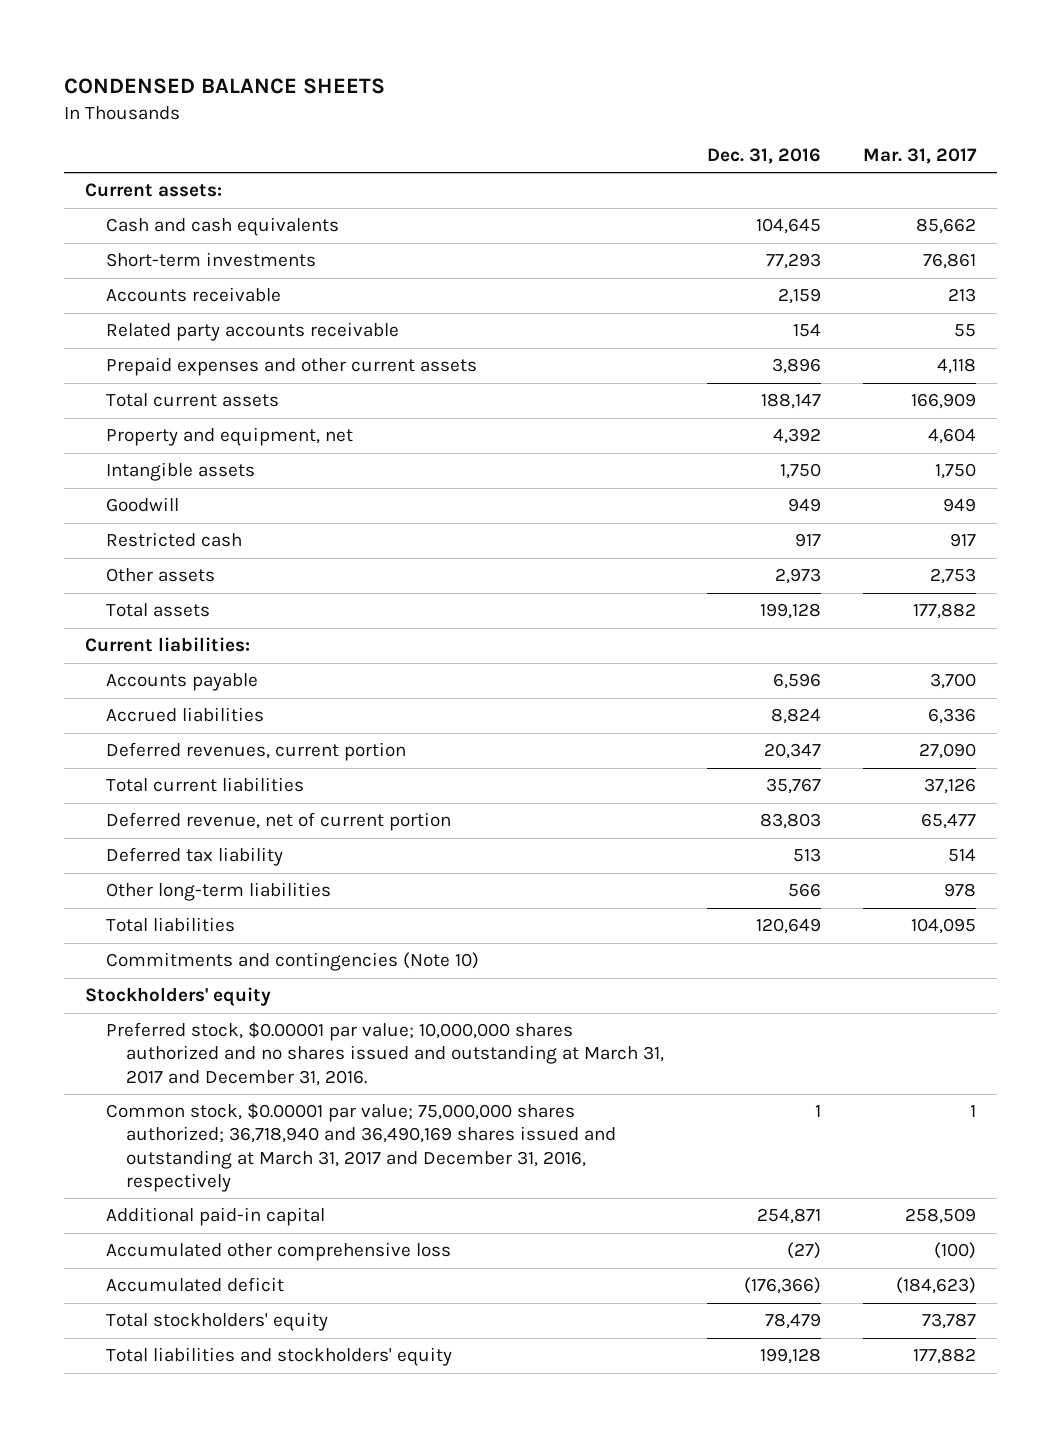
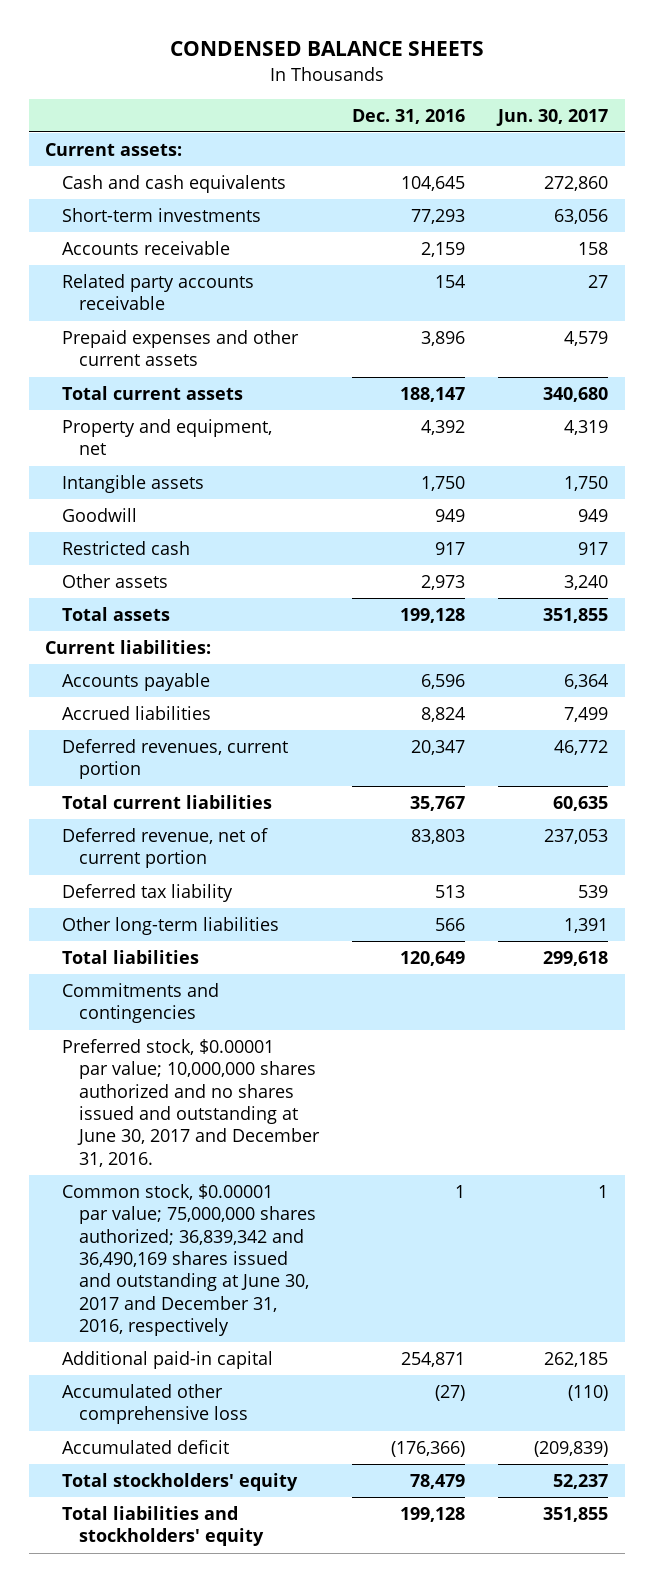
[863,147,978,164] Mar. 31, 2017 -> none
none -> [496,108,609,126] Jun. 30, 2017
[84,987,271,1007] Stockholders' equity -> none
[105,952,479,972] Commitments and contingencies (Note 10) -> [61,982,219,1024] Commitments and contingencies
[105,1022,665,1086] Preferred stock, $0.00001 par value; 10,000,000 shares authorized and no shares issued and outstanding at March 31, 2017 and December 31, 2016. -> [61,1038,320,1167] Preferred stock, $0.00001 par value; 10,000,000 shares authorized and no shares issued and outstanding at June 30, 2017 and December 31, 2016.
[105,1103,617,1192] Common stock, $0.00001 par value; 75,000,000 shares authorized; 36,718,940 and 36,490,169 shares issued and outstanding at March 31, 2017 and December 31, 2016, respectively -> [61,1183,316,1336] Common stock, $0.00001 par value; 75,000,000 shares authorized; 36,839,342 and 36,490,169 shares issued and outstanding at June 30, 2017 and December 31, 2016, respectively

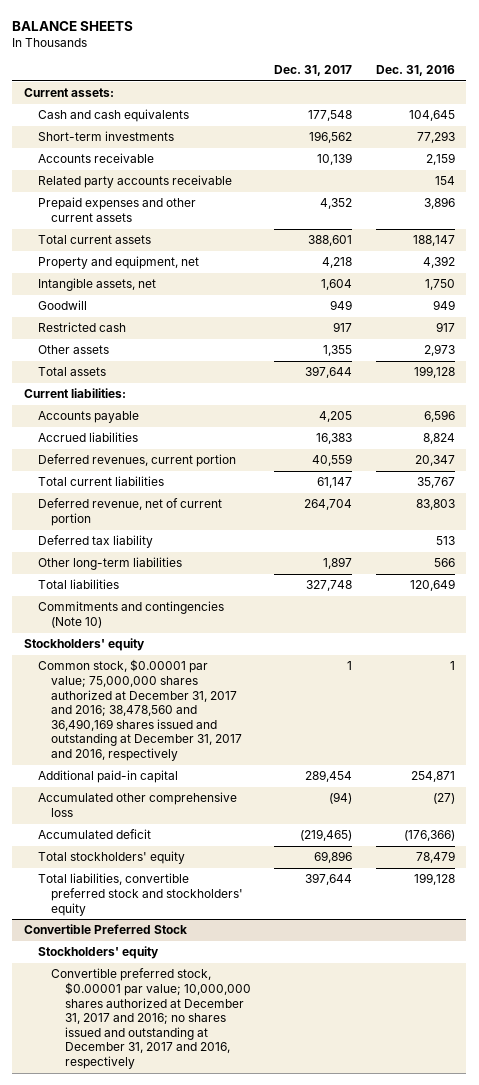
[169,41,484,57] CONDENSED BALANCE SHEETS -> [12,20,134,31] BALANCE SHEETS
[496,108,609,126] Jun. 30, 2017 -> none
none -> [274,65,353,77] Dec. 31, 2017
[61,474,204,493] Intangible assets -> [37,278,156,292] Intangible assets, net
[61,1038,320,1167] Preferred stock, $0.00001 par value; 10,000,000 shares authorized and no shares issued and outstanding at June 30, 2017 and December 31, 2016. -> none
[61,982,219,1024] Commitments and contingencies -> [37,601,224,628] Commitments and contingencies (Note 10)
none -> [23,638,145,652] Stockholders' equity
[61,1183,316,1336] Common stock, $0.00001 par value; 75,000,000 shares authorized; 36,839,342 and 36,490,169 shares issued and outstanding at June 30, 2017 and December 31, 2016, respectively -> [37,659,243,762] Common stock, $0.00001 par value; 75,000,000 shares authorized at December 31, 2017 and 2016; 38,478,560 and 36,490,169 shares issued and outstanding at December 31, 2017 and 2016, respectively
[61,1505,264,1547] Total liabilities and stockholders' equity -> [37,873,244,916] Total liabilities, convertible preferred stock and stockholders' equity
none -> [23,924,187,935] Convertible Preferred Stock
none -> [37,946,159,960] Stockholders' equity
none -> [51,968,252,1070] Convertible preferred stock, $0.00001 par value; 10,000,000 shares authorized at December 31, 2017 and 2016; no shares issued and outstanding at December 31, 2017 and 2016, respectively

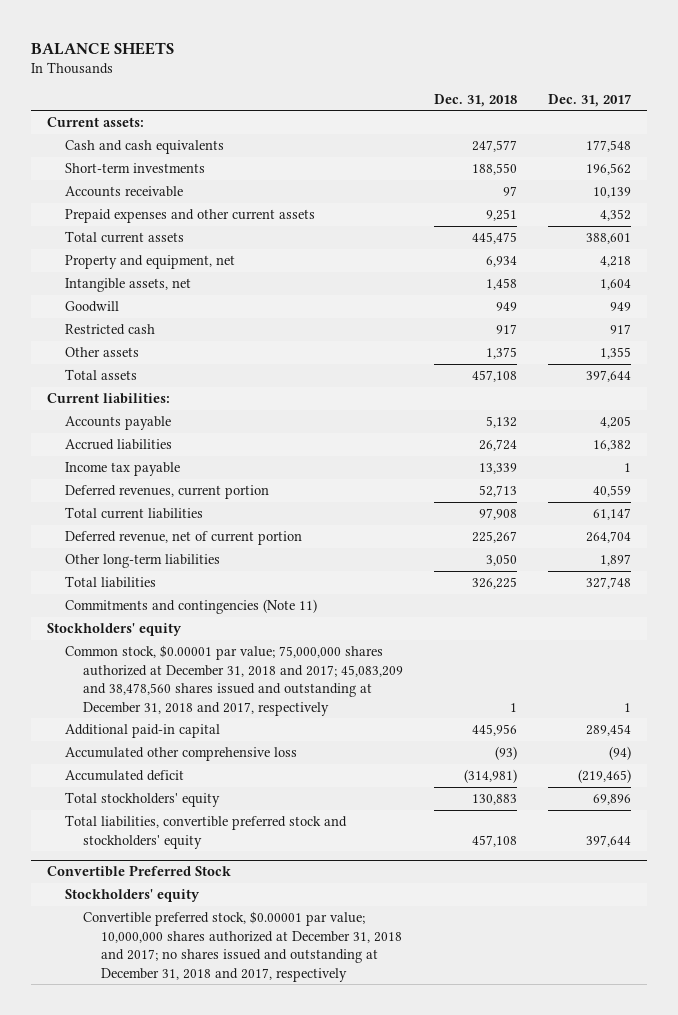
[375,65,455,77] Dec. 31, 2016 -> none
none -> [434,93,518,107] Dec. 31, 2018
[37,175,232,189] Related party accounts receivable -> none
[316,433,353,445] 16,383 -> [593,440,632,452] 16,382
none -> [64,462,180,477] Income tax payable
[37,535,153,549] Deferred tax liability -> none
[37,601,224,628] Commitments and contingencies (Note 10) -> [64,599,317,615] Commitments and contingencies (Note 11)
[37,659,243,762] Common stock, $0.00001 par value; 75,000,000 shares authorized at December 31, 2017 and 2016; 38,478,560 and 36,490,169 shares issued and outstanding at December 31, 2017 and 2016, respectively -> [64,645,404,716] Common stock, $0.00001 par value; 75,000,000 shares authorized at December 31, 2018 and 2017; 45,083,209 and 38,478,560 shares issued and outstanding at December 31, 2018 and 2017, respectively
[51,968,252,1070] Convertible preferred stock, $0.00001 par value; 10,000,000 shares authorized at December 31, 2017 and 2016; no shares issued and outstanding at December 31, 2017 and 2016, respectively -> [83,911,403,982] Convertible preferred stock, $0.00001 par value; 10,000,000 shares authorized at December 31, 2018 and 2017; no shares issued and outstanding at December 31, 2018 and 2017, respectively

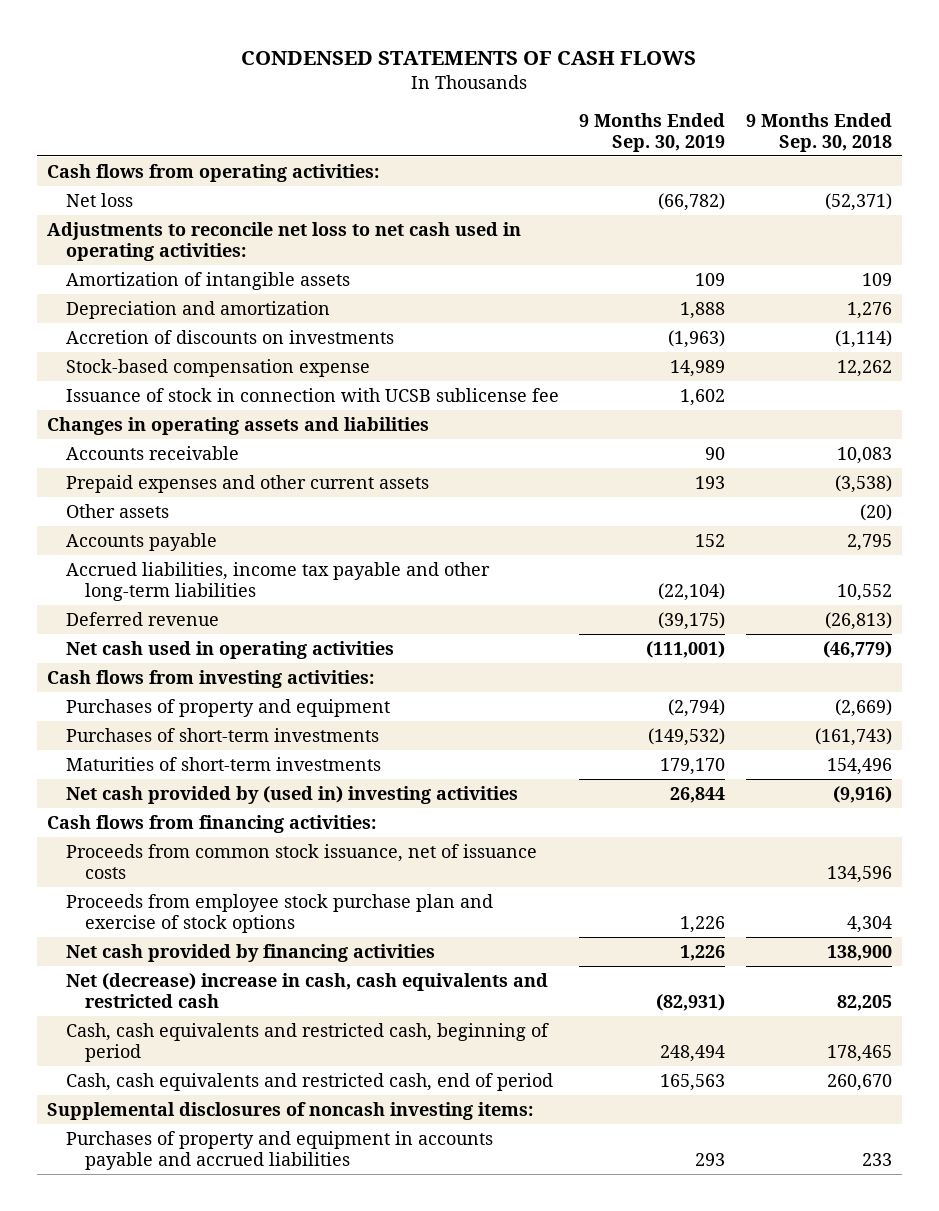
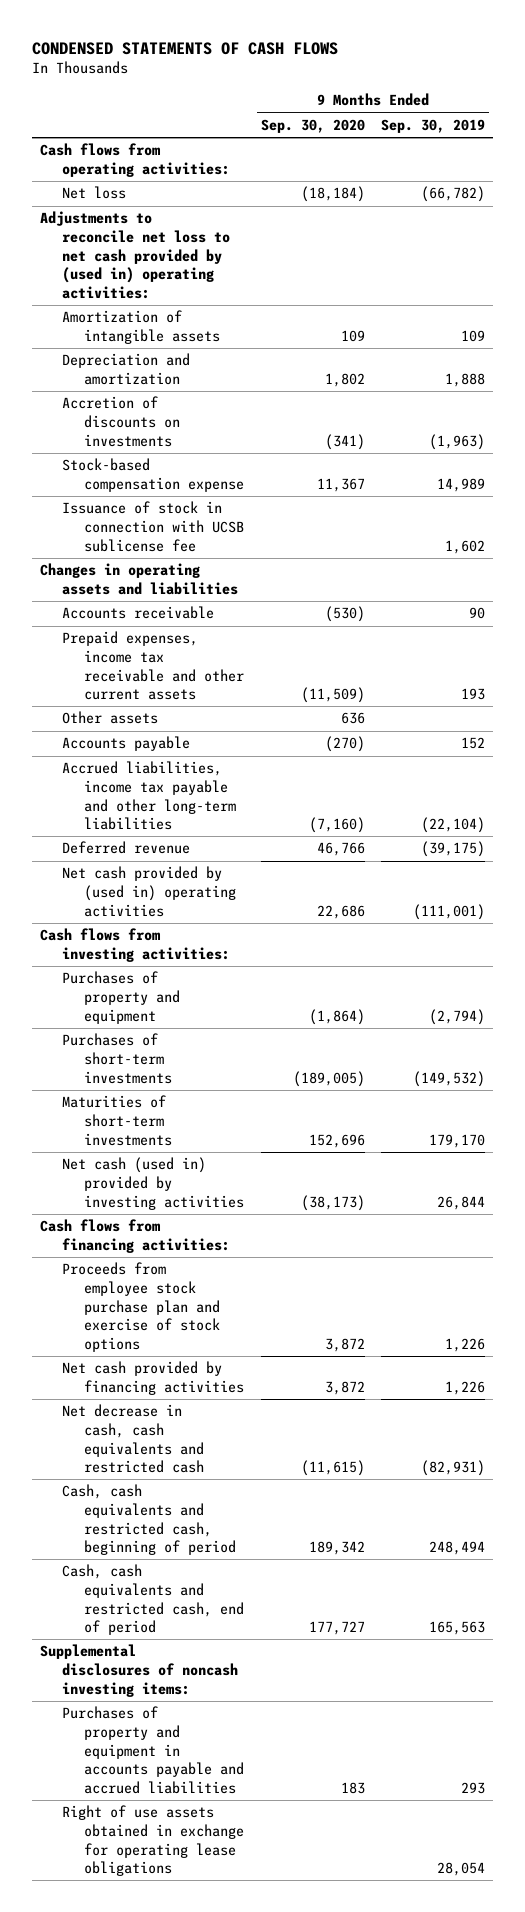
[745,112,892,153] 9 Months Ended Sep. 30, 2018 -> none
none -> [260,118,365,133] Sep. 30, 2020
[47,221,522,261] Adjustments to reconcile net loss to net cash used in operating activities: -> [39,211,231,299] Adjustments to reconcile net loss to net cash provided by (used in) operating activities:
[66,474,430,493] Prepaid expenses and other current assets -> [62,631,245,701] Prepaid expenses, income tax receivable and other current assets
[66,640,395,659] Net cash used in operating activities -> [62,866,237,917] Net cash provided by (used in) operating activities
[66,785,519,804] Net cash provided by (used in) investing activities -> [62,1157,245,1210] Net cash (used in) provided by investing activities
[66,843,538,879] Proceeds from common stock issuance, net of issuance costs -> none
[66,972,549,1008] Net (decrease) increase in cash, cash equivalents and restricted cash -> [62,1404,205,1474] Net decrease in cash, cash equivalents and restricted cash
none -> [62,1805,245,1877] Right of use assets obtained in exchange for operating lease obligations

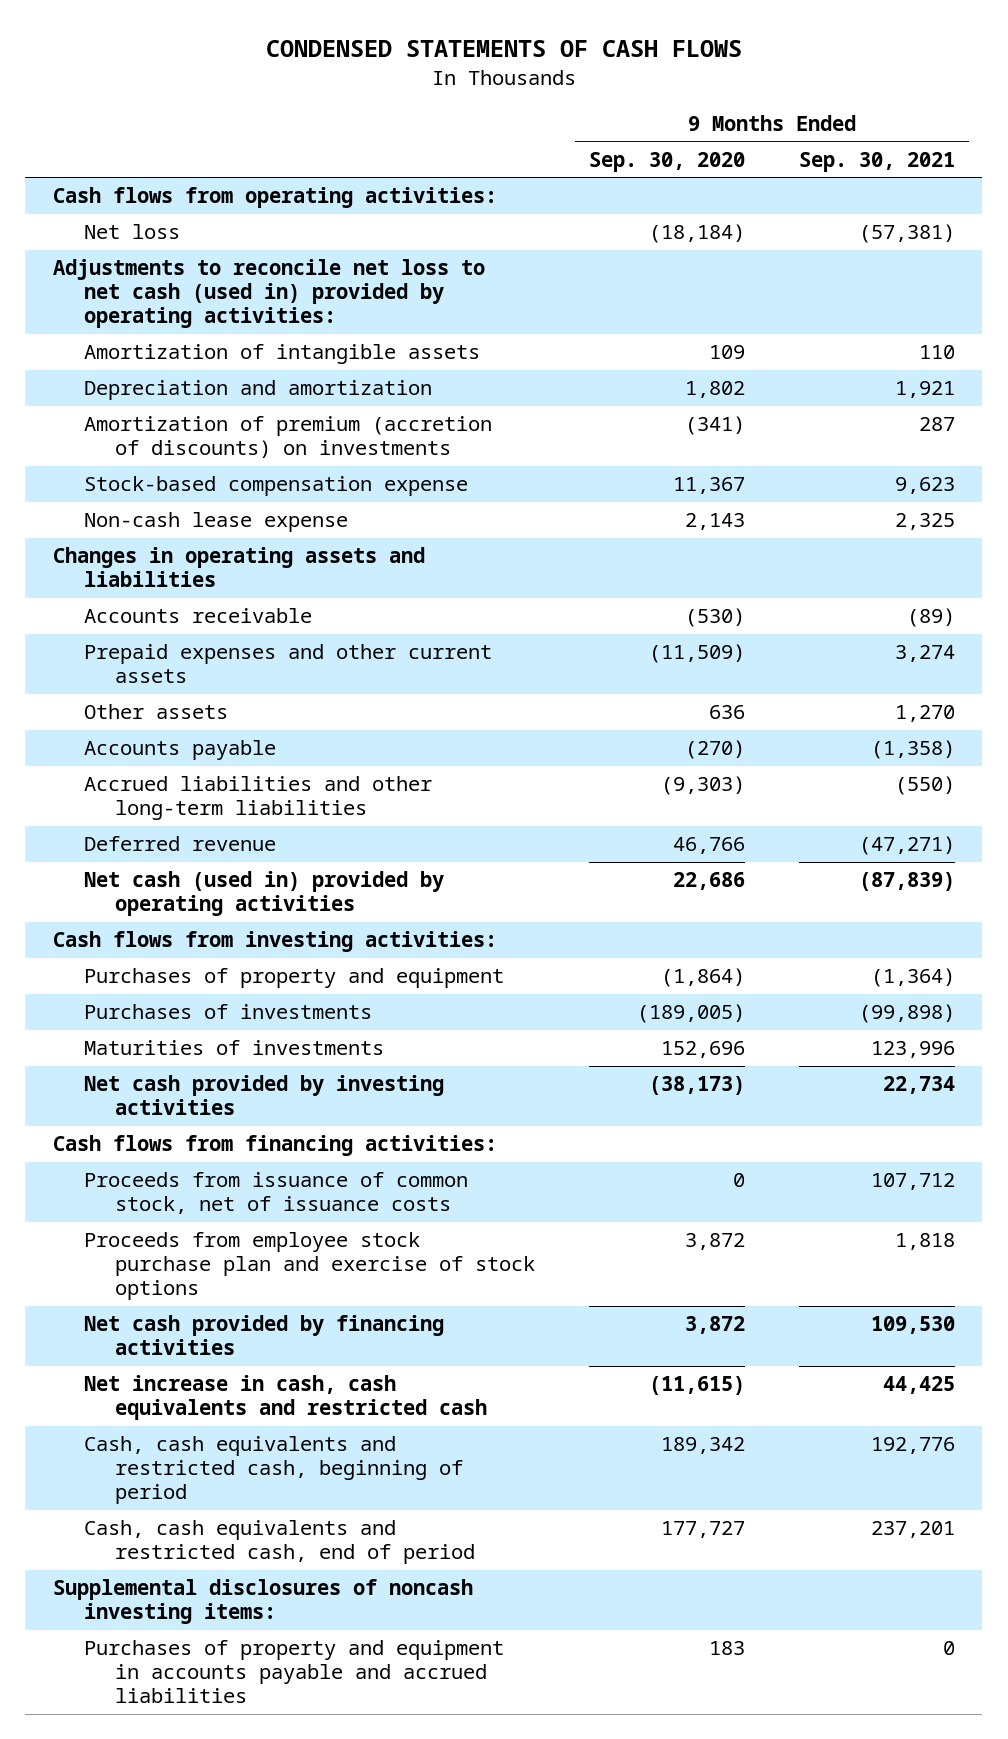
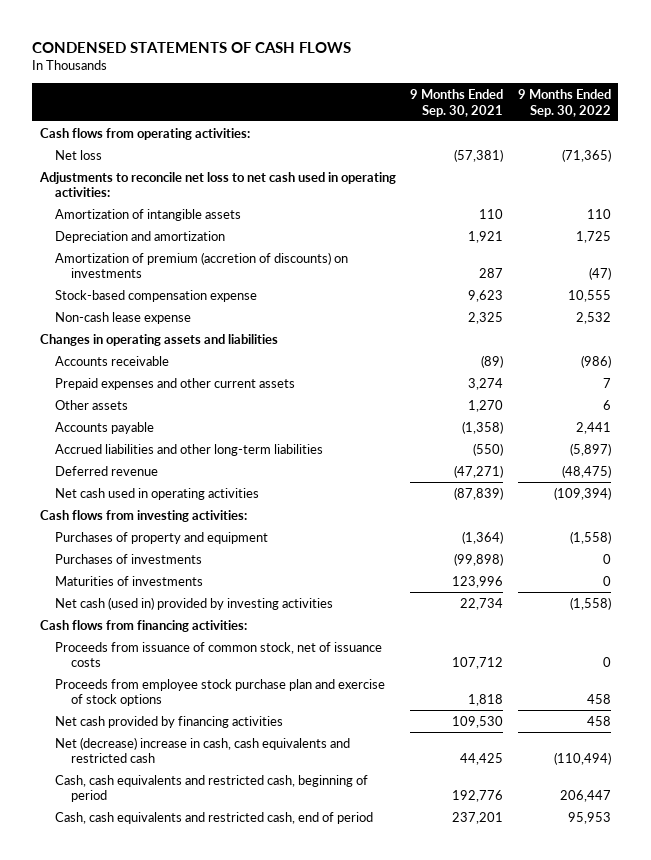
[588,151,745,172] Sep. 30, 2020 -> none
none -> [518,89,612,117] 9 Months Ended Sep. 30, 2022
[52,259,485,328] Adjustments to reconcile net loss to net cash (used in) provided by operating activities: -> [38,171,396,198] Adjustments to reconcile net loss to net cash used in operating activities:
[83,871,444,917] Net cash (used in) provided by operating activities -> [55,487,260,500] Net cash used in operating activities
[83,1075,444,1116] Net cash provided by investing activities -> [55,596,334,610] Net cash (used in) provided by investing activities
[83,1375,487,1421] Net increase in cash, cash equivalents and restricted cash -> [55,736,351,764] Net (decrease) increase in cash, cash equivalents and restricted cash
[52,1579,473,1625] Supplemental disclosures of noncash investing items: -> none
[83,1640,504,1703] Purchases of property and equipment in accounts payable and accrued liabilities -> none

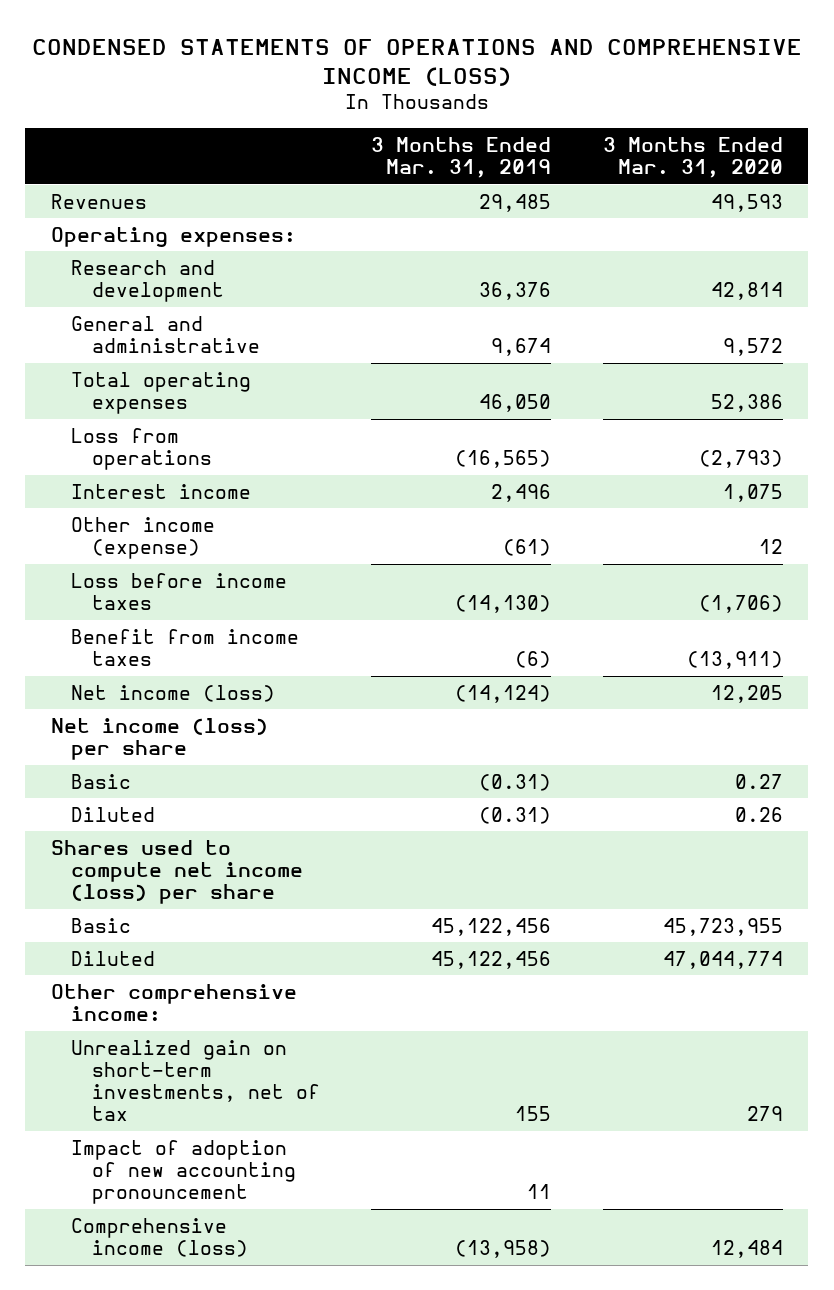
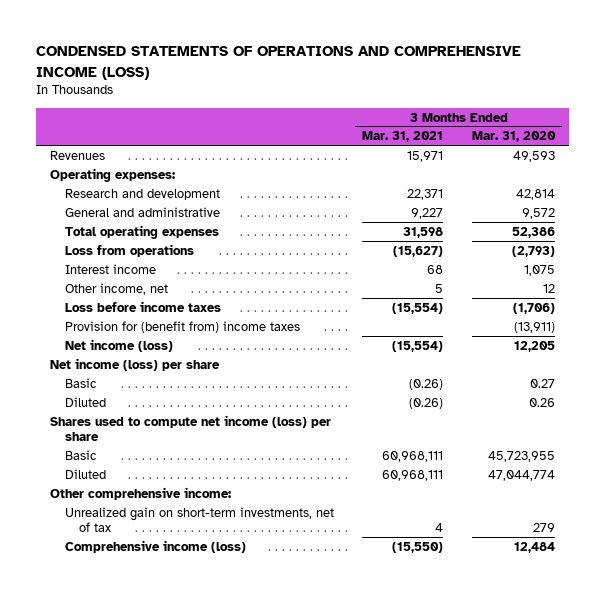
[371,136,552,178] 3 Months Ended Mar. 31, 2019 -> none
none -> [362,131,444,143] Mar. 31, 2021
[71,516,216,560] Other income (expense) -> [64,282,168,295] Other income, net
[71,628,300,667] Benefit from income taxes -> [64,320,300,333] Provision for (benefit from) income taxes
[71,1139,296,1205] Impact of adoption of new accounting pronouncement -> none

